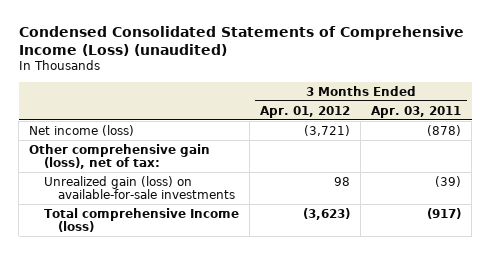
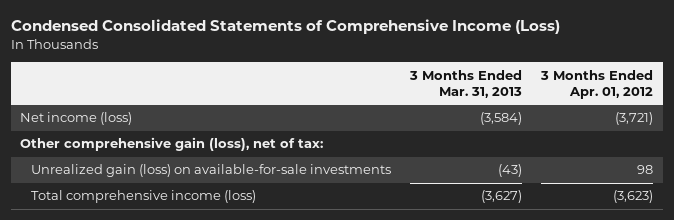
[18,25,464,56] Condensed Consolidated Statements of Comprehensive Income (Loss) (unaudited) -> [10,19,560,35] Condensed Consolidated Statements of Comprehensive Income (Loss)
[371,105,462,118] Apr. 03, 2011 -> none
none -> [409,69,523,98] 3 Months Ended Mar. 31, 2013
[43,207,239,233] Total comprehensive Income (loss) -> [31,190,257,204] Total comprehensive income (loss)

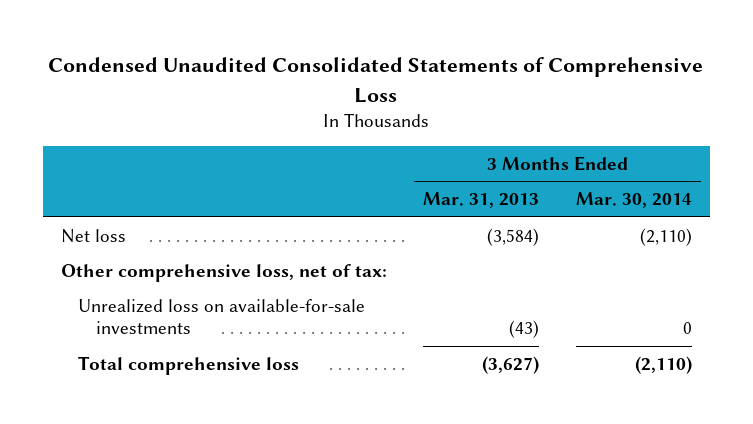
[10,19,560,35] Condensed Consolidated Statements of Comprehensive Income (Loss) -> [48,57,704,103] Condensed Unaudited Consolidated Statements of Comprehensive Loss
[540,69,654,99] 3 Months Ended Apr. 01, 2012 -> none
none -> [575,192,692,209] Mar. 30, 2014
[20,112,133,126] Net income (loss) -> [61,228,127,243] Net loss
[20,137,324,152] Other comprehensive gain (loss), net of tax: -> [61,263,388,282] Other comprehensive loss, net of tax:
[31,164,392,178] Unrealized gain (loss) on available-for-sale investments -> [78,298,366,335] Unrealized loss on available-for-sale investments
[31,190,257,204] Total comprehensive income (loss) -> [78,355,300,375] Total comprehensive loss

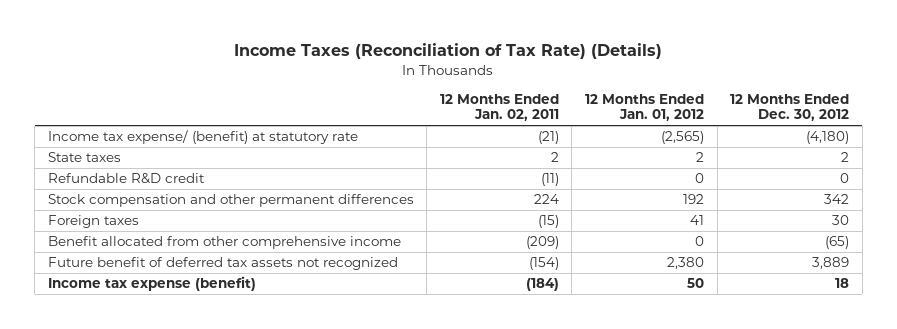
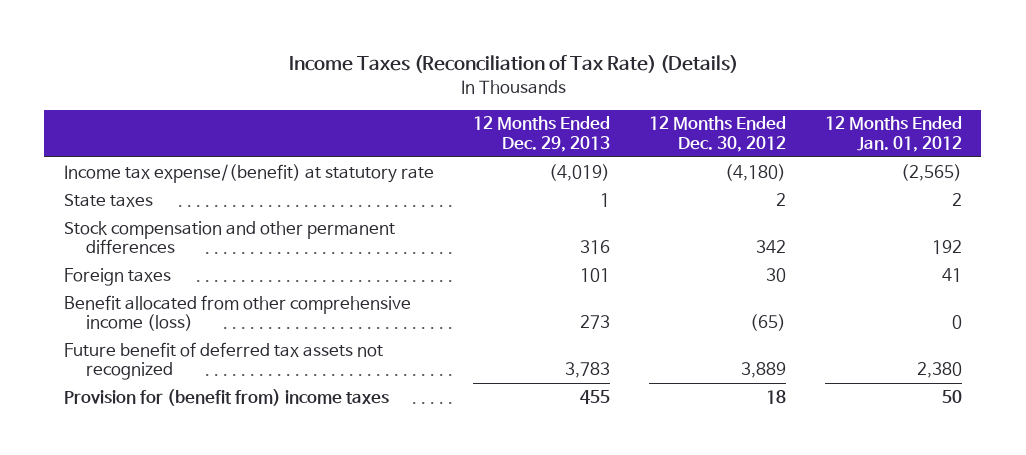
[439,93,559,122] 12 Months Ended Jan. 02, 2011 -> none
none -> [472,116,610,152] 12 Months Ended Dec. 29, 2013
[47,130,358,145] Income tax expense/ (benefit) at statutory rate -> [63,163,434,183] Income tax expense/(benefit) at statutory rate
[47,173,205,185] Refundable R&D credit -> none
[47,236,401,250] Benefit allocated from other comprehensive income -> [63,294,411,332] Benefit allocated from other comprehensive income (loss)
[47,276,256,292] Income tax expense (benefit) -> [63,388,389,406] Provision for (benefit from) income taxes

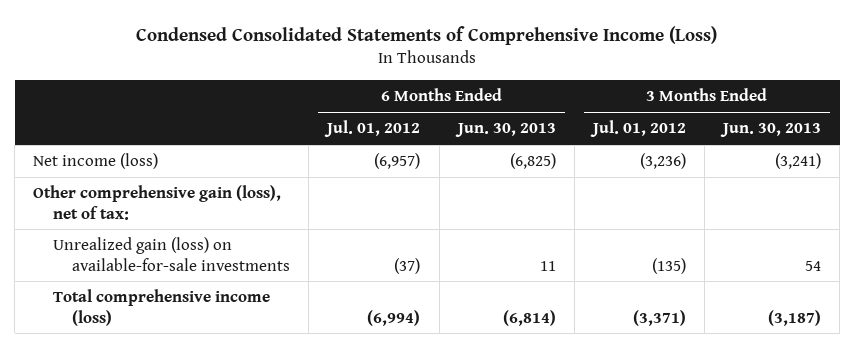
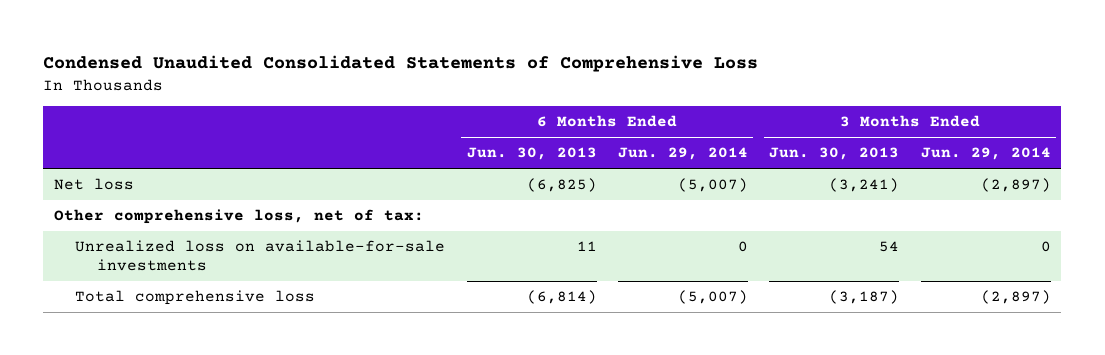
[136,25,718,45] Condensed Consolidated Statements of Comprehensive Income (Loss) -> [43,55,759,73] Condensed Unaudited Consolidated Statements of Comprehensive Loss
[324,120,421,138] Jul. 01, 2012 -> none
[589,120,686,138] Jul. 01, 2012 -> none
none -> [618,147,749,161] Jun. 29, 2014
none -> [920,147,1051,161] Jun. 29, 2014
[33,153,159,170] Net income (loss) -> [53,178,134,191] Net loss
[33,185,282,220] Other comprehensive gain (loss), net of tax: -> [53,209,424,225] Other comprehensive loss, net of tax:
[52,237,291,271] Unrealized gain (loss) on available-for-sale investments -> [75,240,446,272] Unrealized loss on available-for-sale investments
[52,289,270,326] Total comprehensive income (loss) -> [75,290,316,306] Total comprehensive loss

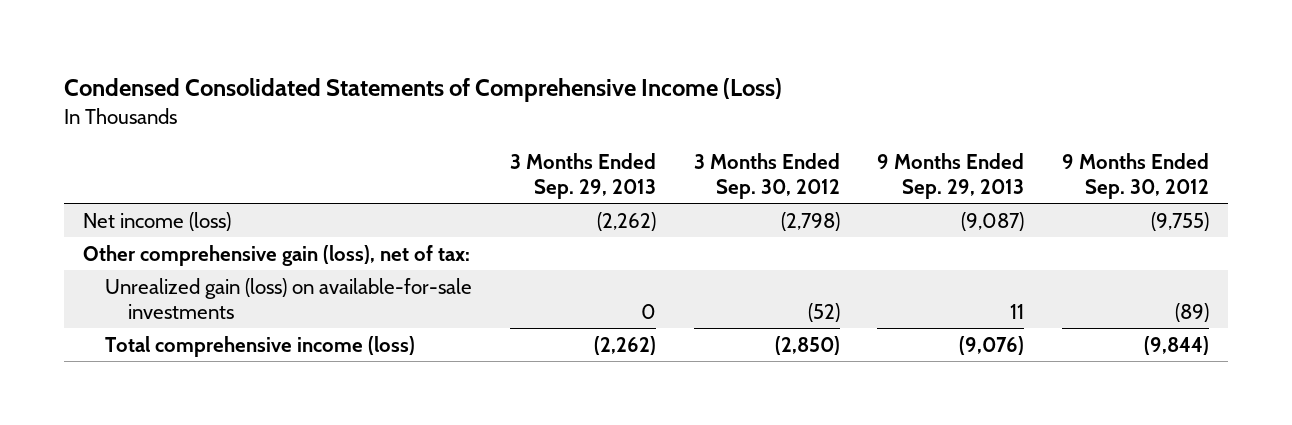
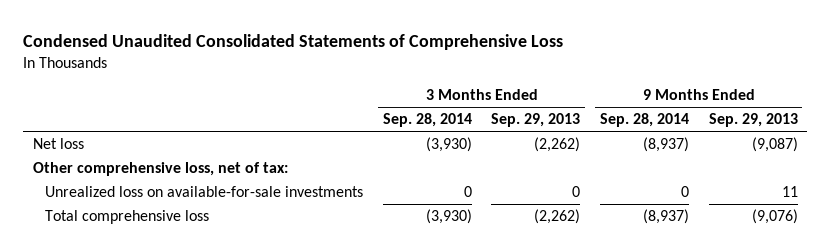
[64,78,783,103] Condensed Consolidated Statements of Comprehensive Income (Loss) -> [22,33,563,50] Condensed Unaudited Consolidated Statements of Comprehensive Loss
[693,152,840,199] 3 Months Ended Sep. 30, 2012 -> none
[1061,152,1209,199] 9 Months Ended Sep. 30, 2012 -> none
none -> [382,113,472,128] Sep. 28, 2014
none -> [599,113,689,128] Sep. 28, 2014
[82,211,231,231] Net income (loss) -> [32,138,84,150] Net loss
[82,244,470,266] Other comprehensive gain (loss), net of tax: -> [32,162,288,177] Other comprehensive loss, net of tax:
[105,277,473,319] Unrealized gain (loss) on available-for-sale investments -> [45,186,364,198] Unrealized loss on available-for-sale investments
[105,335,416,357] Total comprehensive income (loss) -> [45,210,210,225] Total comprehensive loss

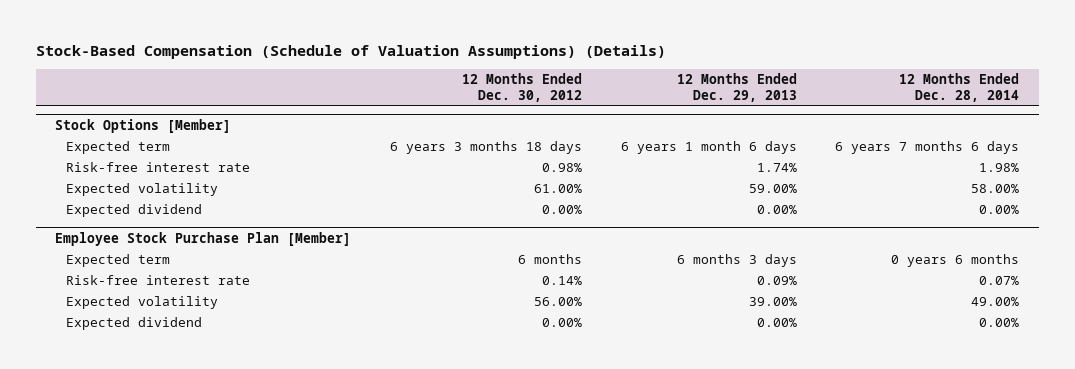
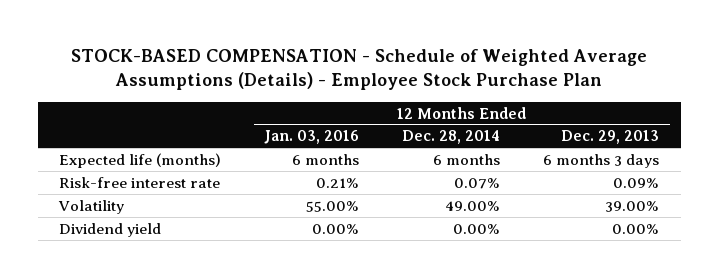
[35,45,666,60] Stock-Based Compensation (Schedule of Valuation Assumptions) (Details) -> [71,49,648,91] STOCK-BASED COMPENSATION - Schedule of Weighted Average Assumptions (Details) - Employee Stock Purchase Plan
[462,73,583,102] 12 Months Ended Dec. 30, 2012 -> none
none -> [264,130,360,145] Jan. 03, 2016
[55,118,232,133] Stock Options [Member] -> none
[65,162,250,173] Risk-free interest rate -> none
[65,183,218,197] Expected volatility -> none
[65,204,202,218] Expected dividend -> none
[55,231,352,246] Employee Stock Purchase Plan [Member] -> none
[65,254,170,268] Expected term -> none
[65,141,170,155] Expected term -> [59,152,222,168] Expected life (months)
[620,141,797,155] 6 years 1 month 6 days -> [543,153,660,168] 6 months 3 days
[835,141,1020,155] 6 years 7 months 6 days -> [433,153,501,165] 6 months
[65,296,218,310] Expected volatility -> [58,199,125,214] Volatility
[65,317,202,331] Expected dividend -> [59,222,162,237] Dividend yield

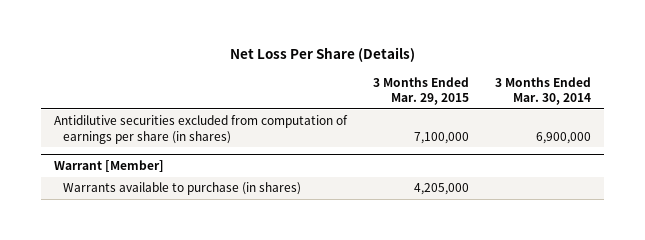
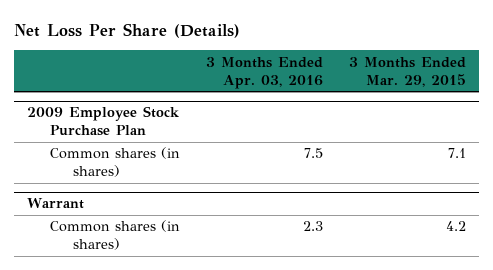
[494,76,591,105] 3 Months Ended Mar. 30, 2014 -> none
none -> [205,56,323,89] 3 Months Ended Apr. 03, 2016
[54,115,349,144] Antidilutive securities excluded from computation of earnings per share (in shares) -> none
[63,182,302,196] Warrants available to purchase (in shares) -> none
none -> [26,106,180,137] 2009 Employee Stock Purchase Plan
none -> [49,147,180,178] Common shares (in shares)
[54,160,165,173] Warrant [Member] -> [26,198,84,210] Warrant
none -> [49,220,180,251] Common shares (in shares)

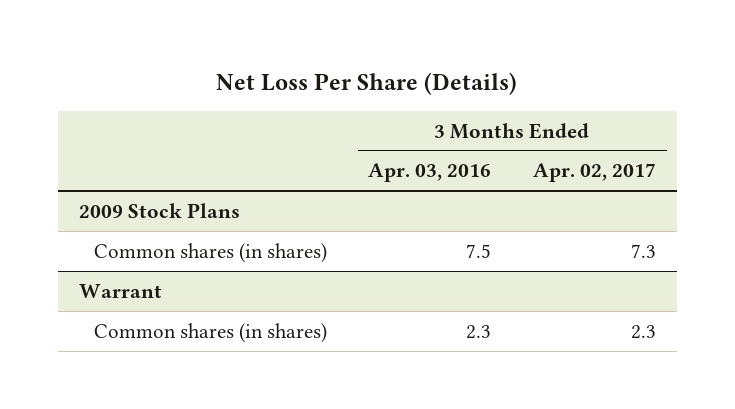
[348,56,466,87] 3 Months Ended Mar. 29, 2015 -> none
none -> [533,163,657,183] Apr. 02, 2017
[26,106,180,137] 2009 Employee Stock Purchase Plan -> [78,202,240,218] 2009 Stock Plans

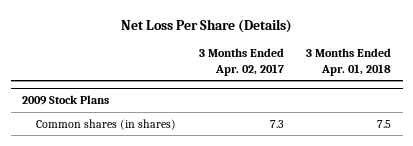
[368,163,492,183] Apr. 03, 2016 -> none
none -> [306,48,392,76] 3 Months Ended Apr. 01, 2018
[78,283,162,298] Warrant -> none
[93,322,327,343] Common shares (in shares) -> none

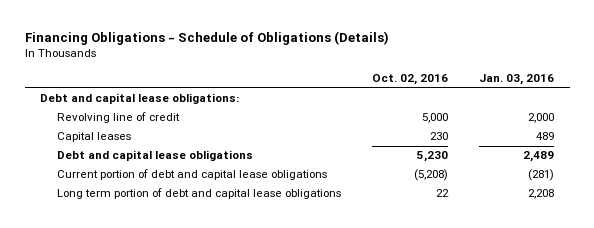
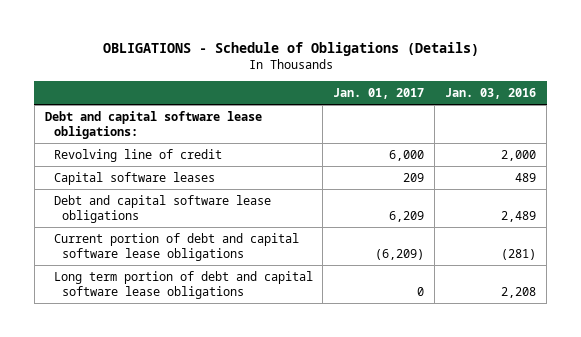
[24,31,389,46] Financing Obligations - Schedule of Obligations (Details) -> [102,41,479,56] OBLIGATIONS - Schedule of Obligations (Details)
[371,74,448,86] Oct. 02, 2016 -> none
none -> [333,87,425,99] Jan. 01, 2017
[40,93,240,105] Debt and capital lease obligations: -> [44,110,262,139] Debt and capital software lease obligations:
[56,132,131,143] Capital leases -> [53,171,215,185] Capital software leases
[56,150,253,162] Debt and capital lease obligations -> [53,194,271,223] Debt and capital software lease obligations
[56,169,327,181] Current portion of debt and capital lease obligations -> [53,232,299,261] Current portion of debt and capital software lease obligations
[56,188,341,200] Long term portion of debt and capital lease obligations -> [53,270,313,299] Long term portion of debt and capital software lease obligations

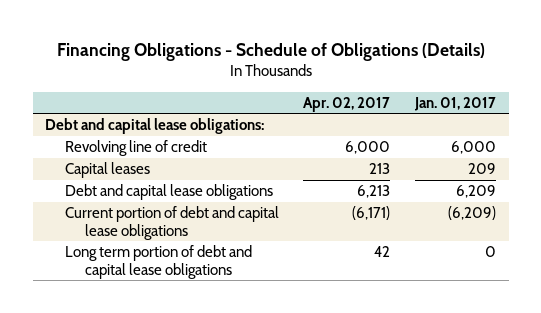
[102,41,479,56] OBLIGATIONS - Schedule of Obligations (Details) -> [56,43,485,62] Financing Obligations - Schedule of Obligations (Details)
[445,87,537,99] Jan. 03, 2016 -> none
none -> [303,96,391,112] Apr. 02, 2017
[44,110,262,139] Debt and capital software lease obligations: -> [44,118,264,135] Debt and capital lease obligations:
[53,171,215,185] Capital software leases -> [64,162,150,179] Capital leases
[53,194,271,223] Debt and capital software lease obligations -> [64,184,273,201] Debt and capital lease obligations
[53,232,299,261] Current portion of debt and capital software lease obligations -> [64,206,279,240] Current portion of debt and capital lease obligations
[53,270,313,299] Long term portion of debt and capital software lease obligations -> [64,245,252,279] Long term portion of debt and capital lease obligations

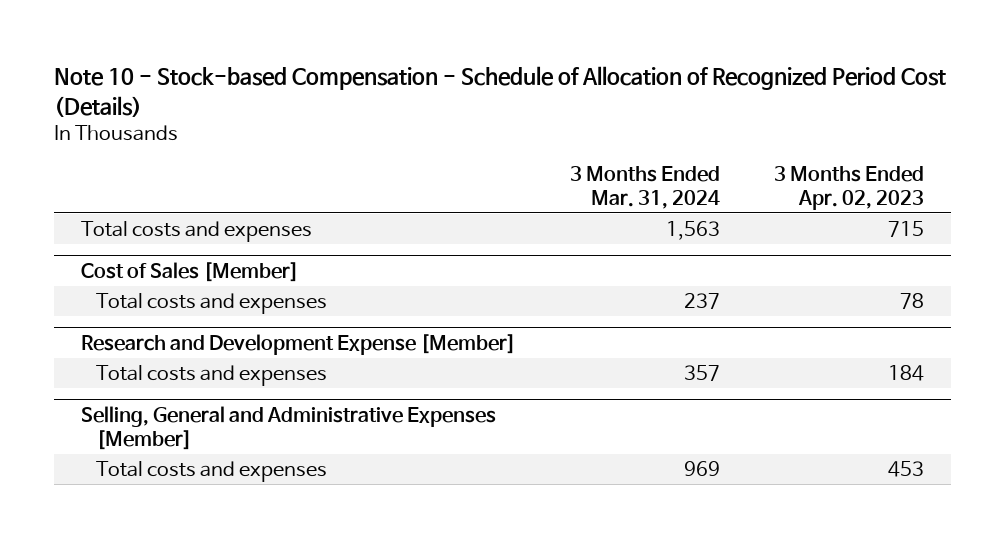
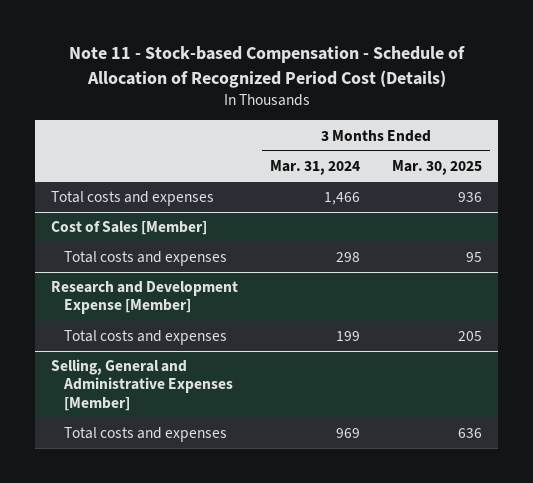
[53,65,946,117] Note 10 - Stock-based Compensation - Schedule of Allocation of Recognized Period Cost (Details) -> [68,46,465,88] Note 11 - Stock-based Compensation - Schedule of Allocation of Recognized Period Cost (Details)
[774,166,925,210] 3 Months Ended Apr. 02, 2023 -> none
none -> [392,160,483,176] Mar. 30, 2025
[666,220,721,240] 1,563 -> [324,192,361,206] 1,466
[684,292,721,309] 237 -> [336,252,361,263] 298
[684,364,721,381] 357 -> [336,331,361,342] 199

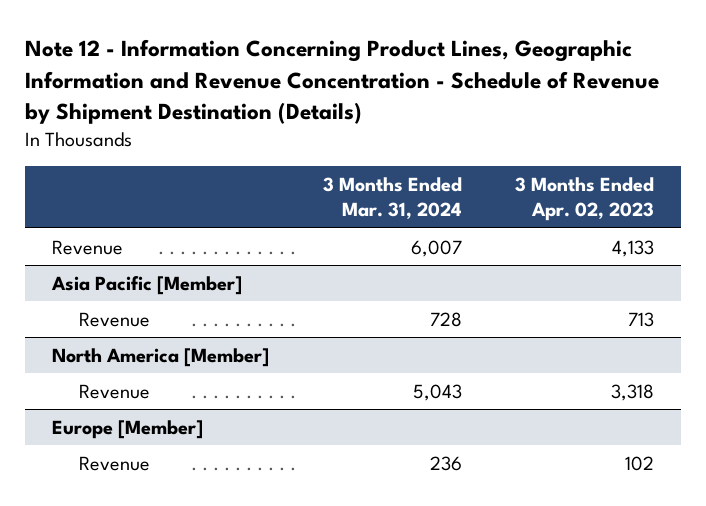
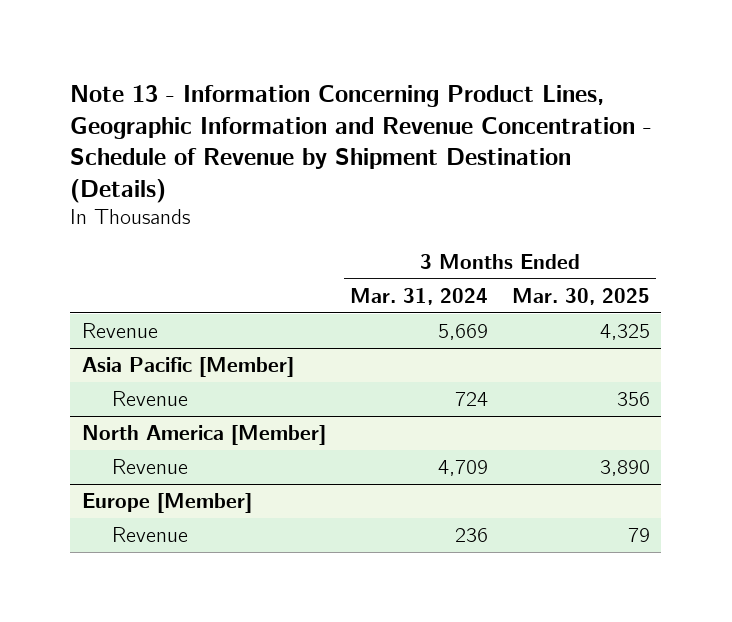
[25,39,660,124] Note 12 - Information Concerning Product Lines, Geographic Information and Revenue Concentration - Schedule of Revenue by Shipment Destination (Details) -> [70,85,653,203] Note 13 - Information Concerning Product Lines, Geographic Information and Revenue Concentration - Schedule of Revenue by Shipment Destination (Details)
[515,176,655,222] 3 Months Ended Apr. 02, 2023 -> none
none -> [511,287,650,305] Mar. 30, 2025
[410,239,462,257] 6,007 -> [437,323,488,340] 5,669
[429,311,462,327] 728 -> [454,391,488,406] 724
[412,383,462,401] 5,043 -> [437,459,488,476] 4,709

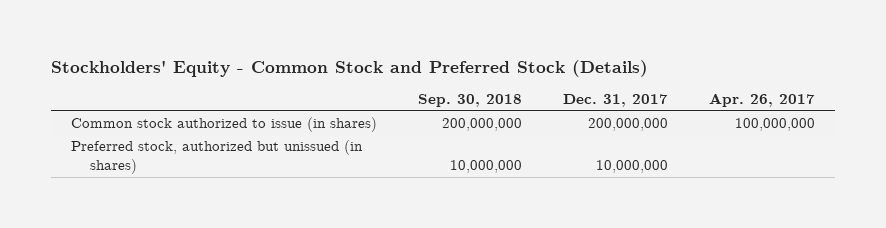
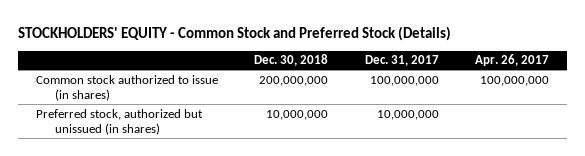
[50,60,648,78] Stockholders' Equity - Common Stock and Preferred Stock (Details) -> [17,25,451,41] STOCKHOLDERS' EQUITY - Common Stock and Preferred Stock (Details)
[418,94,523,108] Sep. 30, 2018 -> none
none -> [254,54,329,67] Dec. 30, 2018
[587,118,668,132] 200,000,000 -> [369,75,439,86] 100,000,000

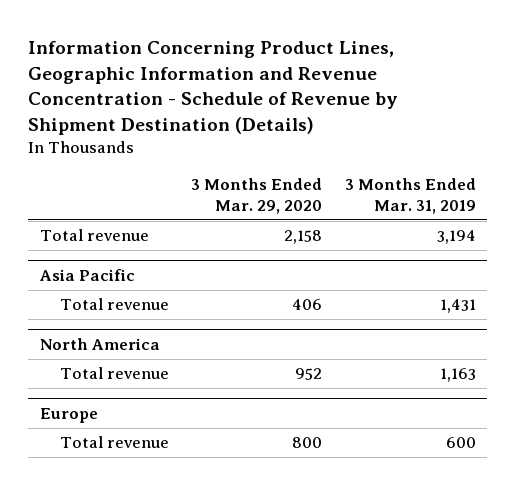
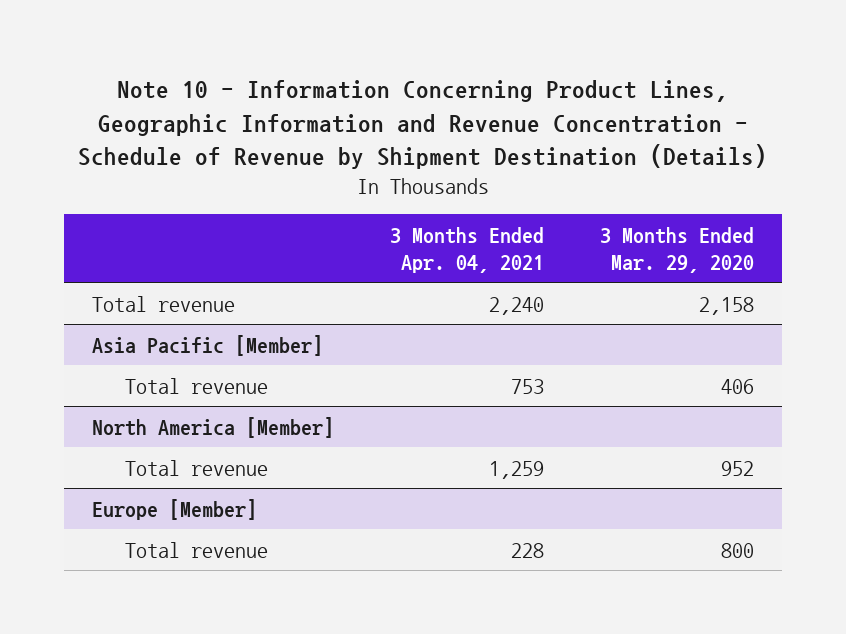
[28,40,399,135] Information Concerning Product Lines, Geographic Information and Revenue Concentration - Schedule of Revenue by Shipment Destination (Details) -> [78,80,768,169] Note 10 - Information Concerning Product Lines, Geographic Information and Revenue Concentration - Schedule of Revenue by Shipment Destination (Details)
[344,177,476,214] 3 Months Ended Mar. 31, 2019 -> none
none -> [390,226,545,273] 3 Months Ended Apr. 04, 2021
[39,268,135,281] Asia Pacific -> [92,334,324,356] Asia Pacific [Member]
[39,337,160,350] North America -> [92,416,335,438] North America [Member]
[39,407,98,423] Europe -> [92,498,258,520] Europe [Member]

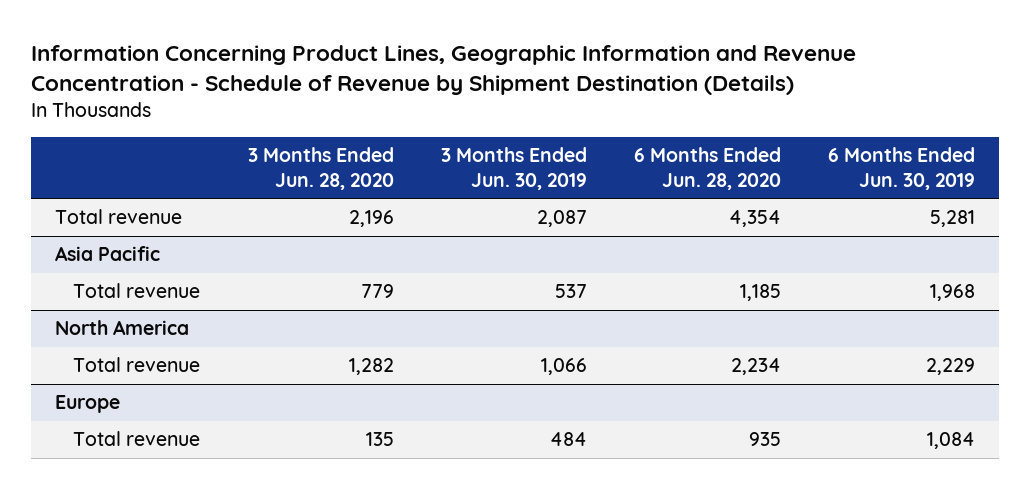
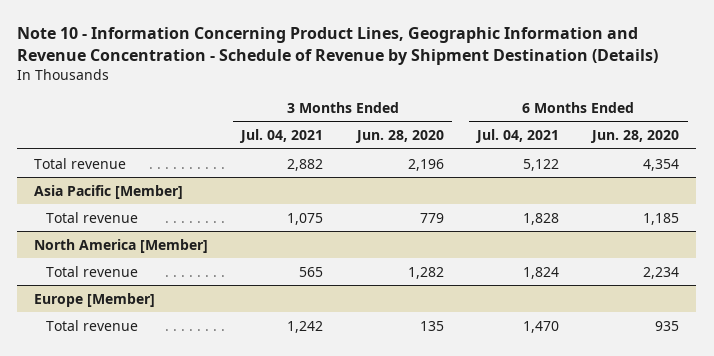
[30,45,856,96] Information Concerning Product Lines, Geographic Information and Revenue Concentration - Schedule of Revenue by Shipment Destination (Details) -> [17,27,659,66] Note 10 - Information Concerning Product Lines, Geographic Information and Revenue Concentration - Schedule of Revenue by Shipment Destination (Details)
[440,147,587,190] 3 Months Ended Jun. 30, 2019 -> none
[828,147,976,190] 6 Months Ended Jun. 30, 2019 -> none
none -> [239,129,324,144] Jul. 04, 2021
none -> [475,129,560,144] Jul. 04, 2021
[54,246,160,262] Asia Pacific -> [34,184,184,199] Asia Pacific [Member]
[54,320,189,336] North America -> [34,238,209,253] North America [Member]
[54,395,120,414] Europe -> [34,292,156,307] Europe [Member]

